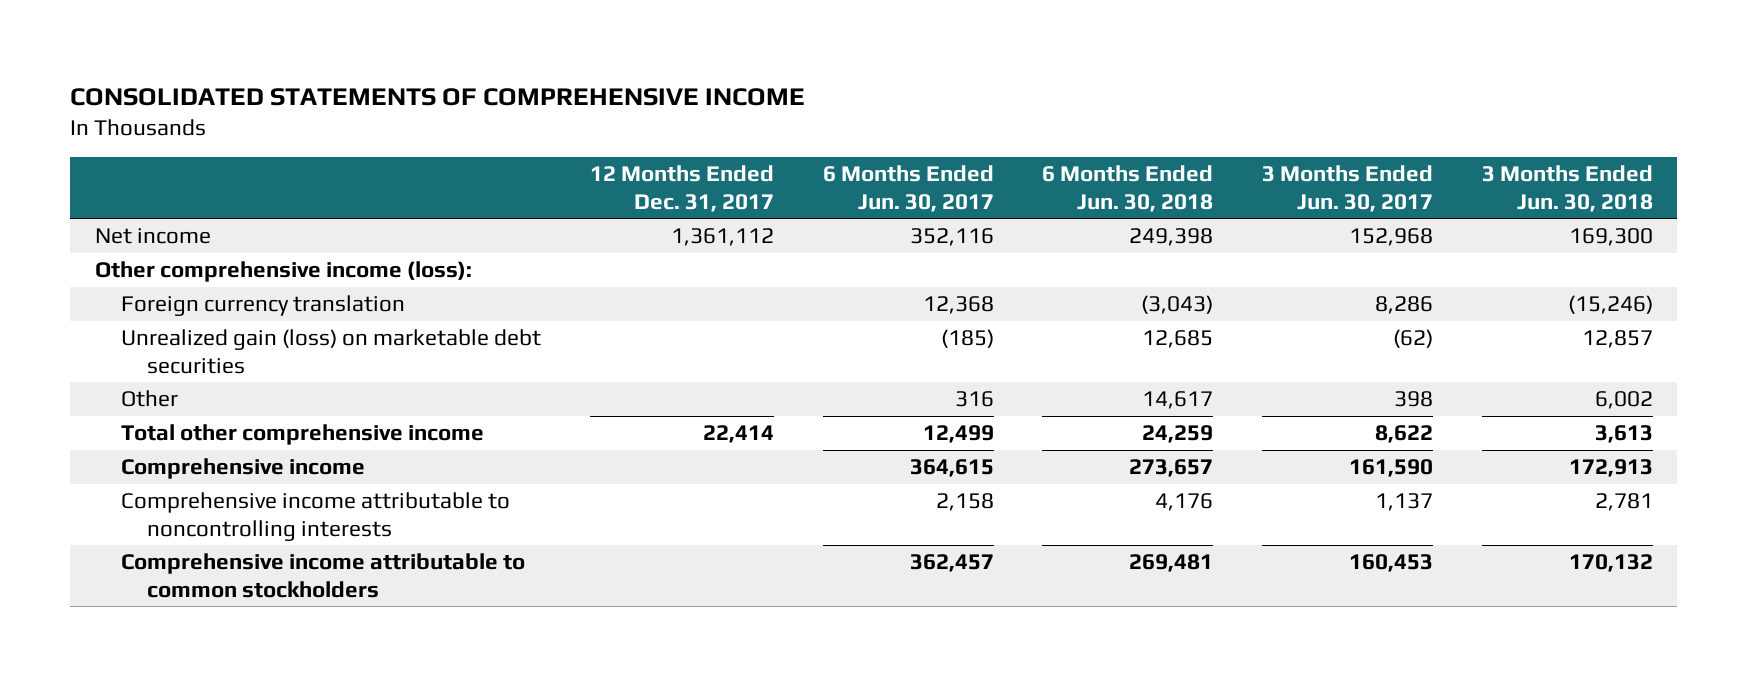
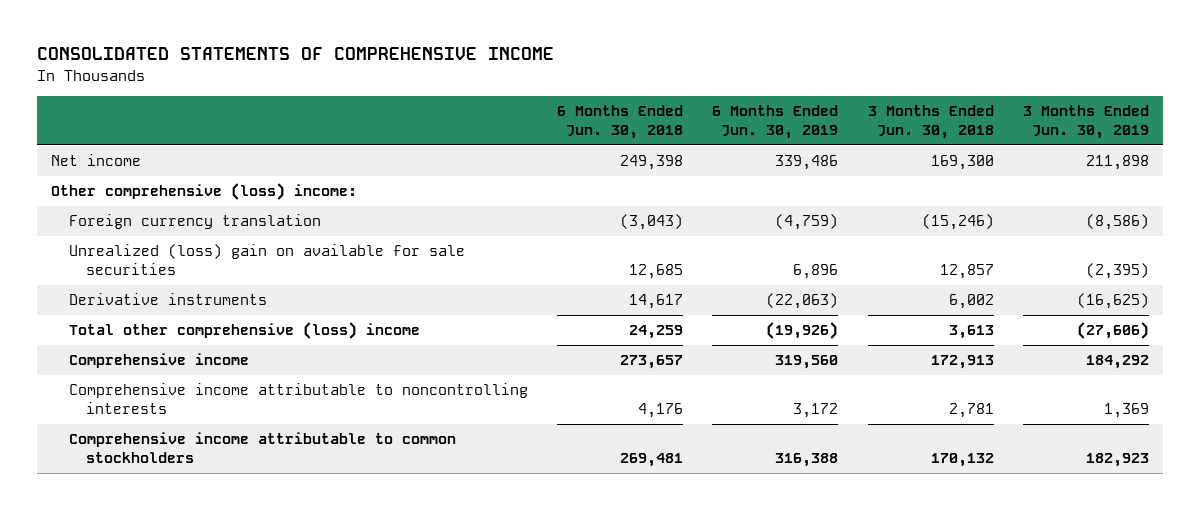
[589,165,774,212] 12 Months Ended Dec. 31, 2017 -> none
[822,165,994,212] 6 Months Ended Jun. 30, 2017 -> none
[1262,165,1434,212] 3 Months Ended Jun. 30, 2017 -> none
none -> [712,105,839,140] 6 Months Ended Jun. 30, 2019
none -> [1022,105,1149,140] 3 Months Ended Jun. 30, 2019
[94,261,472,283] Other comprehensive income (loss): -> [51,183,358,201] Other comprehensive (loss) income:
[120,329,541,374] Unrealized gain (loss) on marketable debt securities -> [68,244,465,276] Unrealized (loss) gain on available for sale securities
[120,390,178,408] Other -> [68,293,267,306] Derivative instruments
[120,424,484,446] Total other comprehensive income -> [68,322,420,340] Total other comprehensive (loss) income

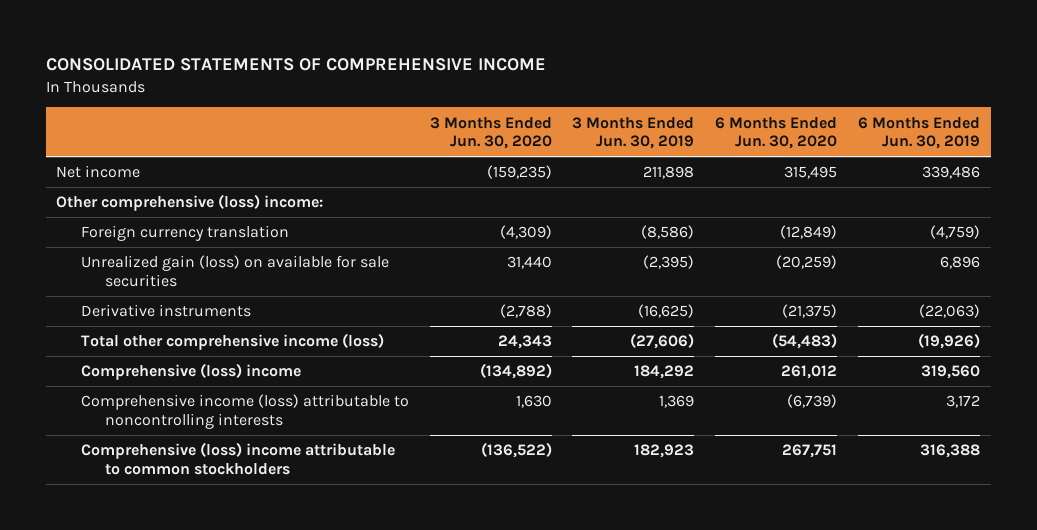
[557,105,684,140] 6 Months Ended Jun. 30, 2018 -> none
[867,105,994,140] 3 Months Ended Jun. 30, 2018 -> none
none -> [429,116,552,150] 3 Months Ended Jun. 30, 2020
none -> [715,116,838,150] 6 Months Ended Jun. 30, 2020
[68,244,465,276] Unrealized (loss) gain on available for sale securities -> [80,255,389,287] Unrealized gain (loss) on available for sale securities
[68,322,420,340] Total other comprehensive (loss) income -> [80,333,384,351] Total other comprehensive income (loss)
[68,353,249,369] Comprehensive income -> [80,363,301,381] Comprehensive (loss) income
[68,383,528,415] Comprehensive income attributable to noncontrolling interests -> [80,394,409,429] Comprehensive income (loss) attributable to noncontrolling interests
[68,432,456,464] Comprehensive income attributable to common stockholders -> [80,442,395,475] Comprehensive (loss) income attributable to common stockholders

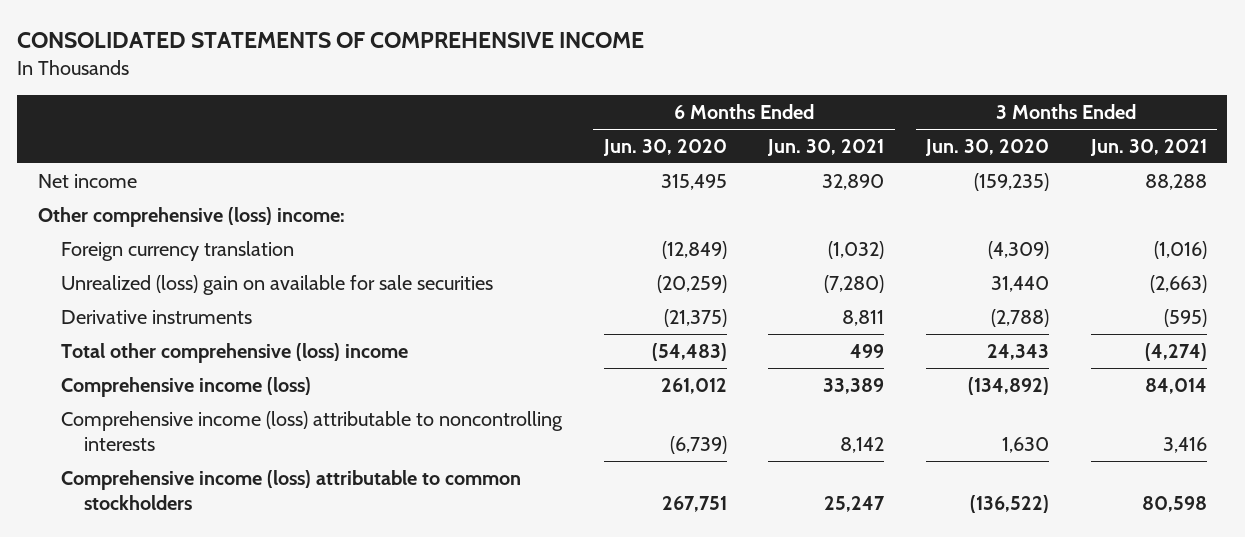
[572,116,695,150] 3 Months Ended Jun. 30, 2019 -> none
[858,116,981,150] 6 Months Ended Jun. 30, 2019 -> none
none -> [767,139,885,157] Jun. 30, 2021
none -> [1089,139,1207,157] Jun. 30, 2021
[80,255,389,287] Unrealized gain (loss) on available for sale securities -> [60,274,493,295] Unrealized (loss) gain on available for sale securities
[80,333,384,351] Total other comprehensive income (loss) -> [60,342,408,363] Total other comprehensive (loss) income
[80,363,301,381] Comprehensive (loss) income -> [60,376,311,397] Comprehensive income (loss)
[80,442,395,475] Comprehensive (loss) income attributable to common stockholders -> [60,469,521,511] Comprehensive income (loss) attributable to common stockholders

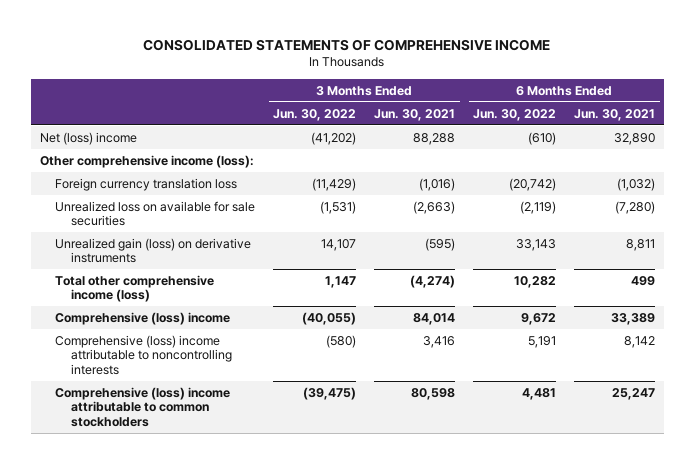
[602,139,727,157] Jun. 30, 2020 -> none
[924,139,1049,157] Jun. 30, 2020 -> none
none -> [273,108,357,121] Jun. 30, 2022
none -> [473,108,557,121] Jun. 30, 2022
[37,173,137,188] Net income -> [39,131,137,145] Net (loss) income
[37,206,345,227] Other comprehensive (loss) income: -> [39,154,254,168] Other comprehensive income (loss):
[60,240,294,261] Foreign currency translation -> [55,177,238,191] Foreign currency translation loss
[60,274,493,295] Unrealized (loss) gain on available for sale securities -> [55,200,256,227] Unrealized loss on available for sale securities
[60,309,252,324] Derivative instruments -> [55,237,252,264] Unrealized gain (loss) on derivative instruments
[60,342,408,363] Total other comprehensive (loss) income -> [55,274,215,303] Total other comprehensive income (loss)
[60,376,311,397] Comprehensive income (loss) -> [55,311,231,325] Comprehensive (loss) income
[60,410,563,452] Comprehensive income (loss) attributable to noncontrolling interests -> [55,334,233,375] Comprehensive (loss) income attributable to noncontrolling interests
[60,469,521,511] Comprehensive income (loss) attributable to common stockholders -> [55,386,231,427] Comprehensive (loss) income attributable to common stockholders

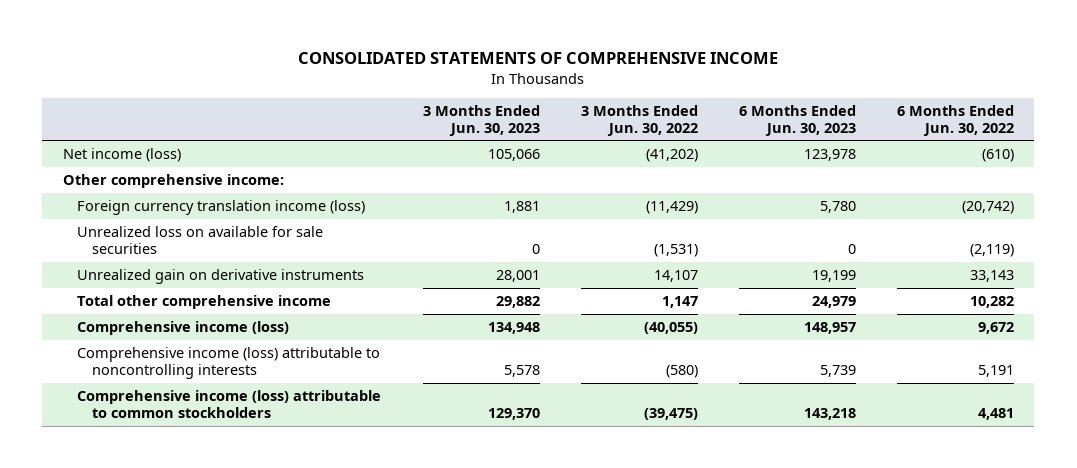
[374,108,456,121] Jun. 30, 2021 -> none
[574,108,656,121] Jun. 30, 2021 -> none
none -> [422,104,540,136] 3 Months Ended Jun. 30, 2023
none -> [738,104,856,136] 6 Months Ended Jun. 30, 2023
[39,131,137,145] Net (loss) income -> [62,147,181,162] Net income (loss)
[39,154,254,168] Other comprehensive income (loss): -> [62,173,284,188] Other comprehensive income:
[55,177,238,191] Foreign currency translation loss -> [77,199,366,215] Foreign currency translation income (loss)
[55,237,252,264] Unrealized gain (loss) on derivative instruments -> [77,268,365,284] Unrealized gain on derivative instruments
[55,274,215,303] Total other comprehensive income (loss) -> [77,294,332,309] Total other comprehensive income
[55,311,231,325] Comprehensive (loss) income -> [77,320,290,335] Comprehensive income (loss)
[55,334,233,375] Comprehensive (loss) income attributable to noncontrolling interests -> [77,346,381,379] Comprehensive income (loss) attributable to noncontrolling interests
[55,386,231,427] Comprehensive (loss) income attributable to common stockholders -> [77,389,382,418] Comprehensive income (loss) attributable to common stockholders

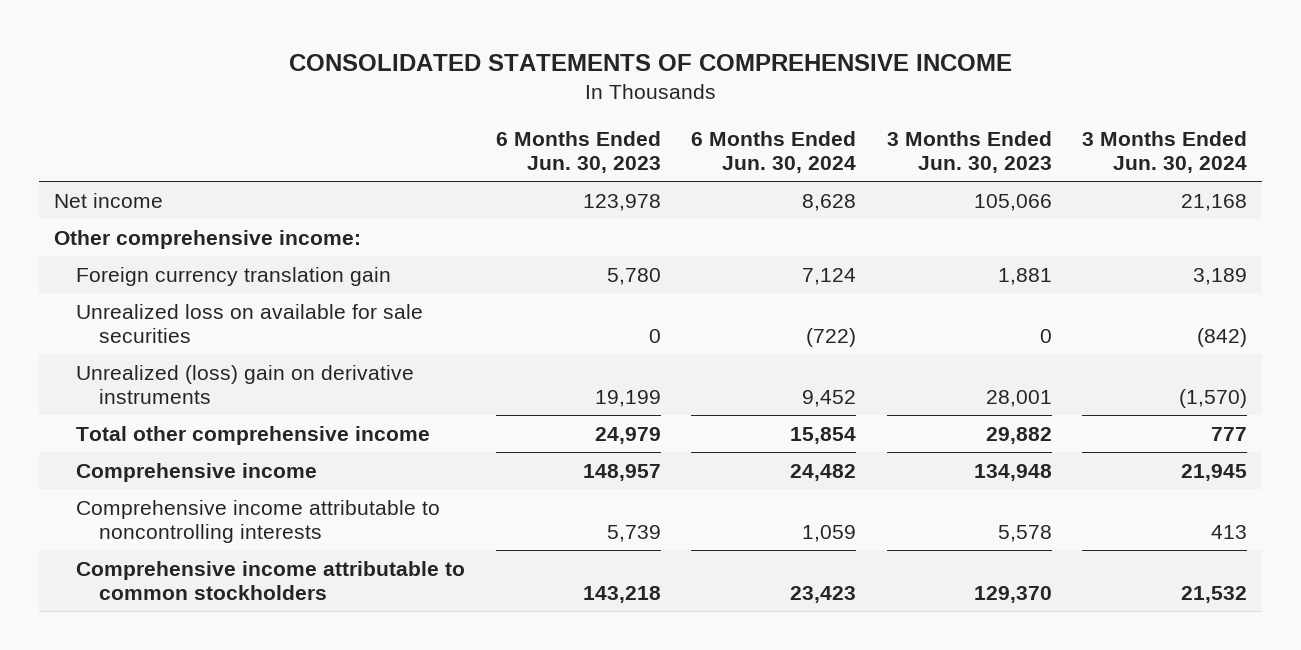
[580,104,698,136] 3 Months Ended Jun. 30, 2022 -> none
[896,104,1014,136] 6 Months Ended Jun. 30, 2022 -> none
none -> [691,130,857,174] 6 Months Ended Jun. 30, 2024
none -> [1081,130,1247,174] 3 Months Ended Jun. 30, 2024
[62,147,181,162] Net income (loss) -> [54,192,164,208] Net income
[77,199,366,215] Foreign currency translation income (loss) -> [76,266,392,286] Foreign currency translation gain
[77,268,365,284] Unrealized gain on derivative instruments -> [76,364,415,405] Unrealized (loss) gain on derivative instruments
[77,320,290,335] Comprehensive income (loss) -> [76,462,318,482] Comprehensive income
[77,346,381,379] Comprehensive income (loss) attributable to noncontrolling interests -> [76,499,441,544] Comprehensive income attributable to noncontrolling interests
[77,389,382,418] Comprehensive income (loss) attributable to common stockholders -> [76,560,466,601] Comprehensive income attributable to common stockholders

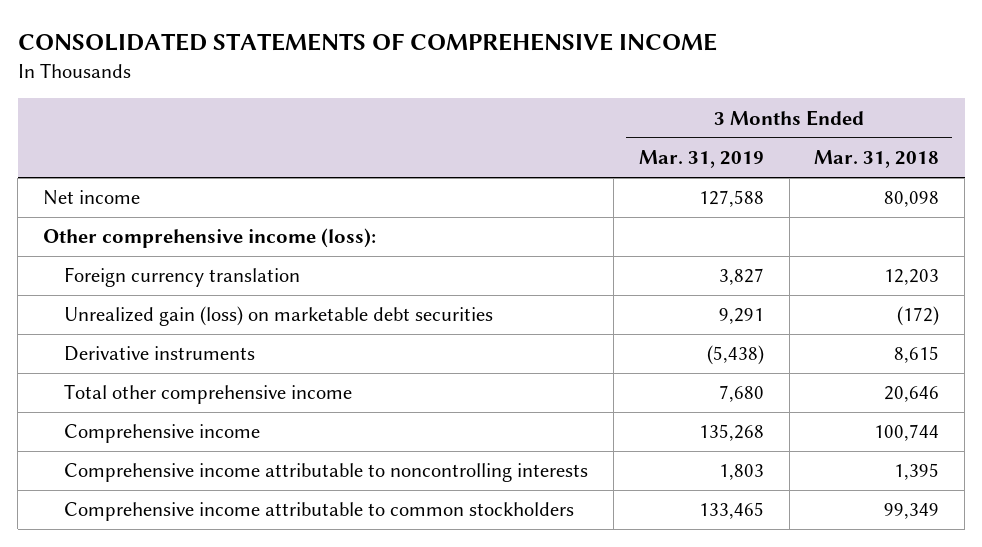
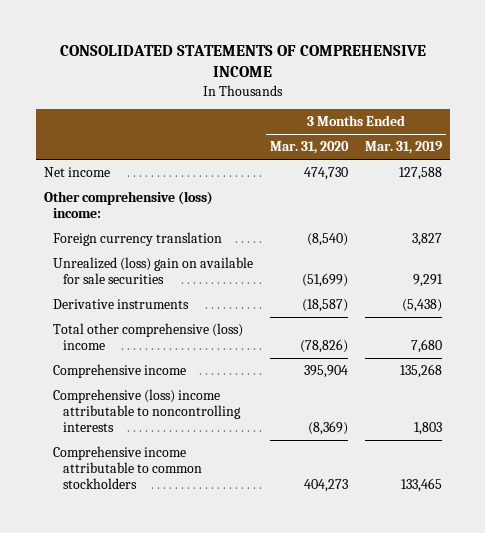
[814,150,940,169] Mar. 31, 2018 -> none
none -> [270,141,350,155] Mar. 31, 2020
[42,228,376,249] Other comprehensive income (loss): -> [43,191,213,219] Other comprehensive (loss) income:
[64,306,494,327] Unrealized gain (loss) on marketable debt securities -> [53,257,254,285] Unrealized (loss) gain on available for sale securities
[64,384,353,405] Total other comprehensive income -> [53,323,244,351] Total other comprehensive (loss) income
[64,463,589,483] Comprehensive income attributable to noncontrolling interests -> [53,389,241,432] Comprehensive (loss) income attributable to noncontrolling interests

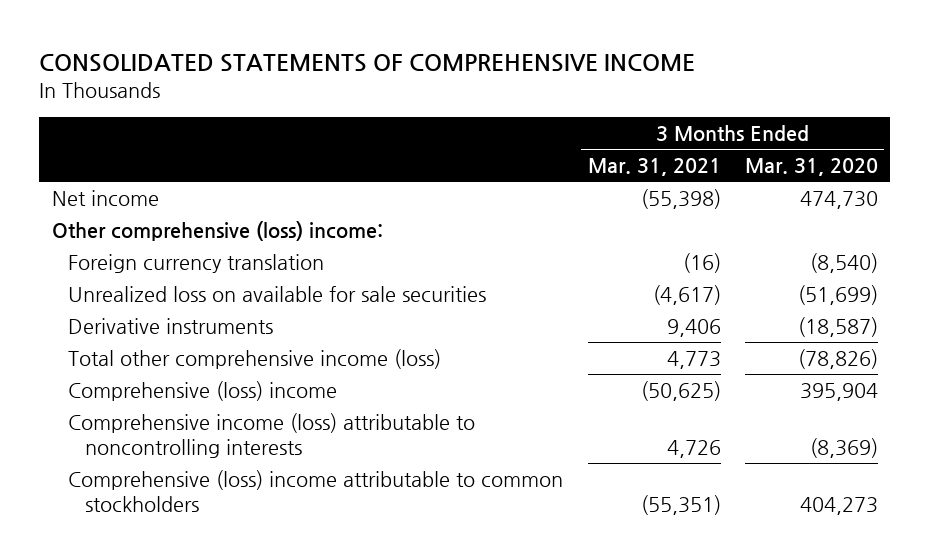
[364,141,443,155] Mar. 31, 2019 -> none
none -> [587,158,721,177] Mar. 31, 2021
[53,257,254,285] Unrealized (loss) gain on available for sale securities -> [68,286,487,303] Unrealized loss on available for sale securities
[53,323,244,351] Total other comprehensive (loss) income -> [68,349,442,370] Total other comprehensive income (loss)
[53,364,187,379] Comprehensive income -> [68,381,338,402] Comprehensive (loss) income
[53,389,241,432] Comprehensive (loss) income attributable to noncontrolling interests -> [68,413,476,458] Comprehensive income (loss) attributable to noncontrolling interests
[53,446,202,489] Comprehensive income attributable to common stockholders -> [68,470,564,512] Comprehensive (loss) income attributable to common stockholders

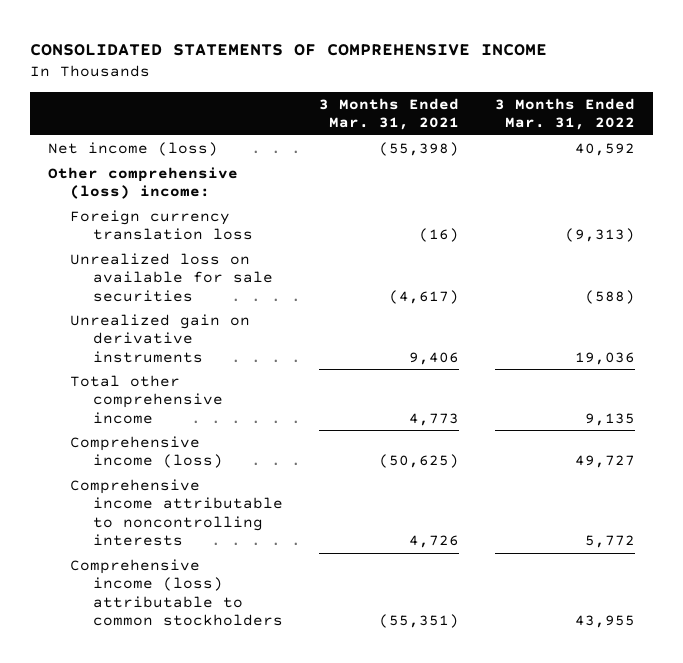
[745,158,879,177] Mar. 31, 2020 -> none
none -> [495,97,636,131] 3 Months Ended Mar. 31, 2022
[51,190,159,207] Net income -> [47,141,218,156] Net income (loss)
[68,254,325,274] Foreign currency translation -> [70,209,254,241] Foreign currency translation loss
[68,318,274,335] Derivative instruments -> [70,313,251,363] Unrealized gain on derivative instruments
[68,349,442,370] Total other comprehensive income (loss) -> [70,374,224,424] Total other comprehensive income
[68,381,338,402] Comprehensive (loss) income -> [70,435,224,469] Comprehensive income (loss)
[68,413,476,458] Comprehensive income (loss) attributable to noncontrolling interests -> [70,478,284,547] Comprehensive income attributable to noncontrolling interests
[68,470,564,512] Comprehensive (loss) income attributable to common stockholders -> [70,558,284,627] Comprehensive income (loss) attributable to common stockholders

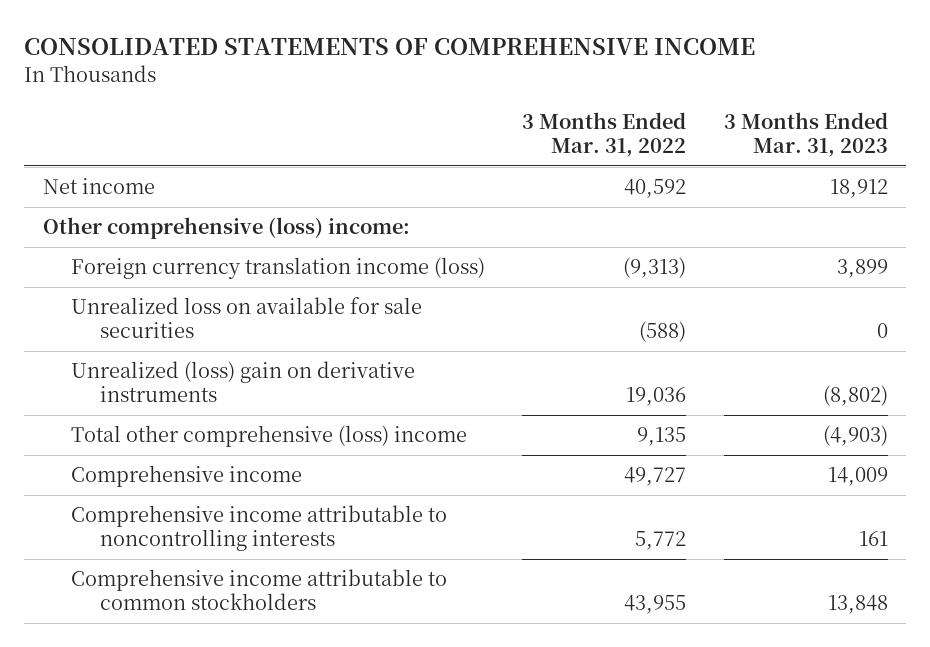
[319,97,460,131] 3 Months Ended Mar. 31, 2021 -> none
none -> [723,111,888,158] 3 Months Ended Mar. 31, 2023
[47,141,218,156] Net income (loss) -> [42,178,155,195] Net income
[70,209,254,241] Foreign currency translation loss -> [71,257,486,280] Foreign currency translation income (loss)
[70,313,251,363] Unrealized gain on derivative instruments -> [71,361,416,403] Unrealized (loss) gain on derivative instruments
[70,374,224,424] Total other comprehensive income -> [71,425,468,448] Total other comprehensive (loss) income
[70,435,224,469] Comprehensive income (loss) -> [71,465,303,488] Comprehensive income
[70,558,284,627] Comprehensive income (loss) attributable to common stockholders -> [71,569,448,611] Comprehensive income attributable to common stockholders

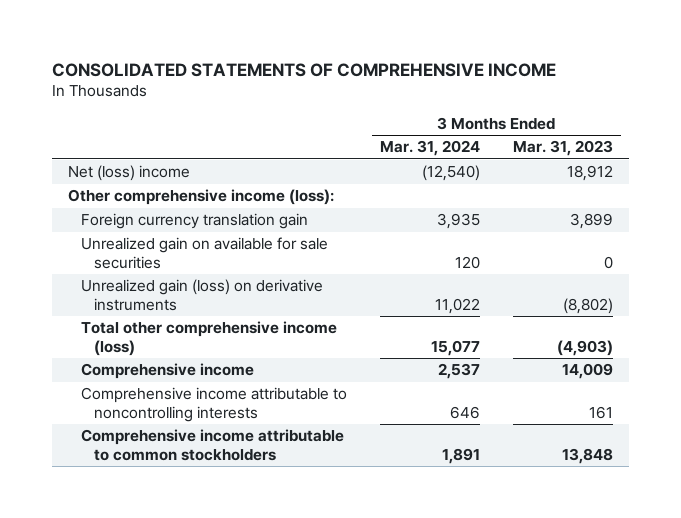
[522,111,687,158] 3 Months Ended Mar. 31, 2022 -> none
none -> [379,140,480,157] Mar. 31, 2024
[42,178,155,195] Net income -> [68,165,191,182] Net (loss) income
[42,217,410,240] Other comprehensive (loss) income: -> [68,189,335,206] Other comprehensive income (loss):
[71,257,486,280] Foreign currency translation income (loss) -> [80,213,308,230] Foreign currency translation gain
[71,297,423,339] Unrealized loss on available for sale securities -> [80,237,328,269] Unrealized gain on available for sale securities
[71,361,416,403] Unrealized (loss) gain on derivative instruments -> [80,279,323,311] Unrealized gain (loss) on derivative instruments
[71,425,468,448] Total other comprehensive (loss) income -> [80,321,337,356] Total other comprehensive income (loss)

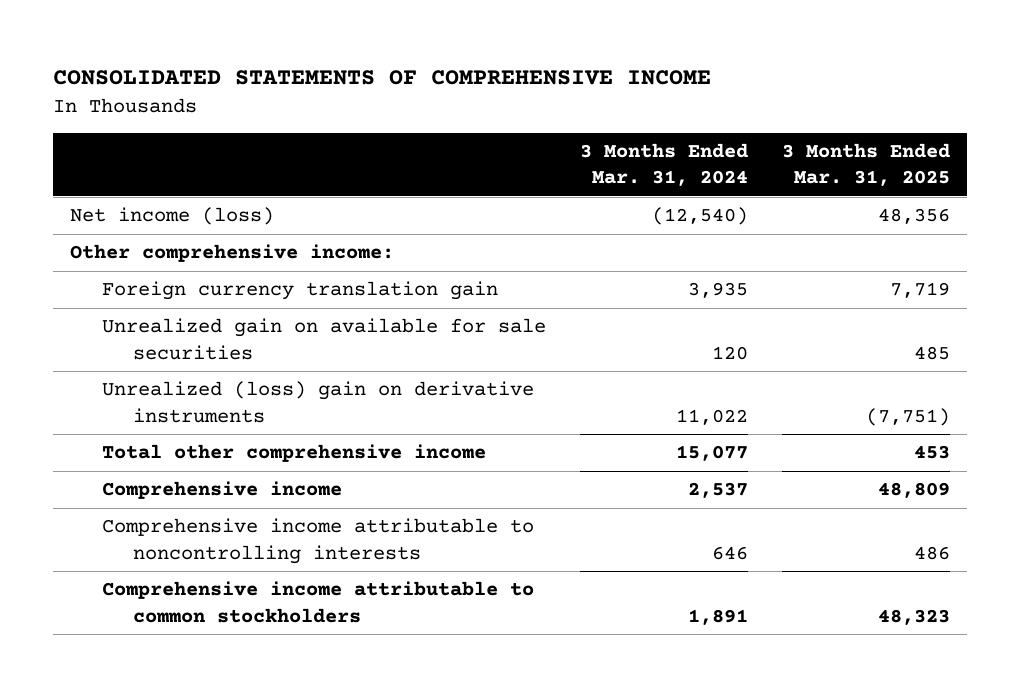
[512,140,613,157] Mar. 31, 2023 -> none
none -> [781,142,950,187] 3 Months Ended Mar. 31, 2025
[68,165,191,182] Net (loss) income -> [69,207,274,226] Net income (loss)
[68,189,335,206] Other comprehensive income (loss): -> [69,244,394,263] Other comprehensive income:
[80,279,323,311] Unrealized gain (loss) on derivative instruments -> [101,381,534,423] Unrealized (loss) gain on derivative instruments
[80,321,337,356] Total other comprehensive income (loss) -> [101,444,486,463] Total other comprehensive income

